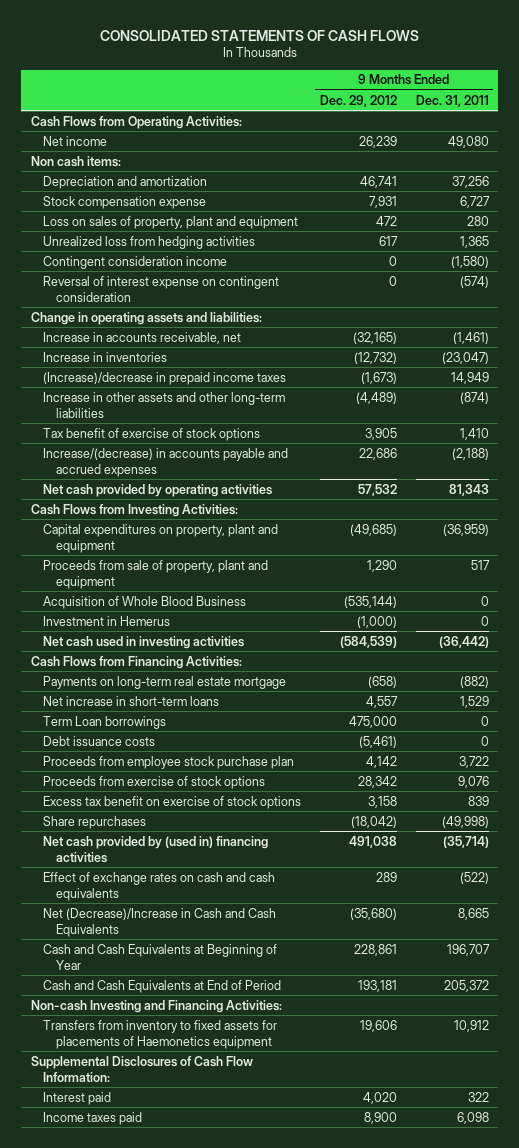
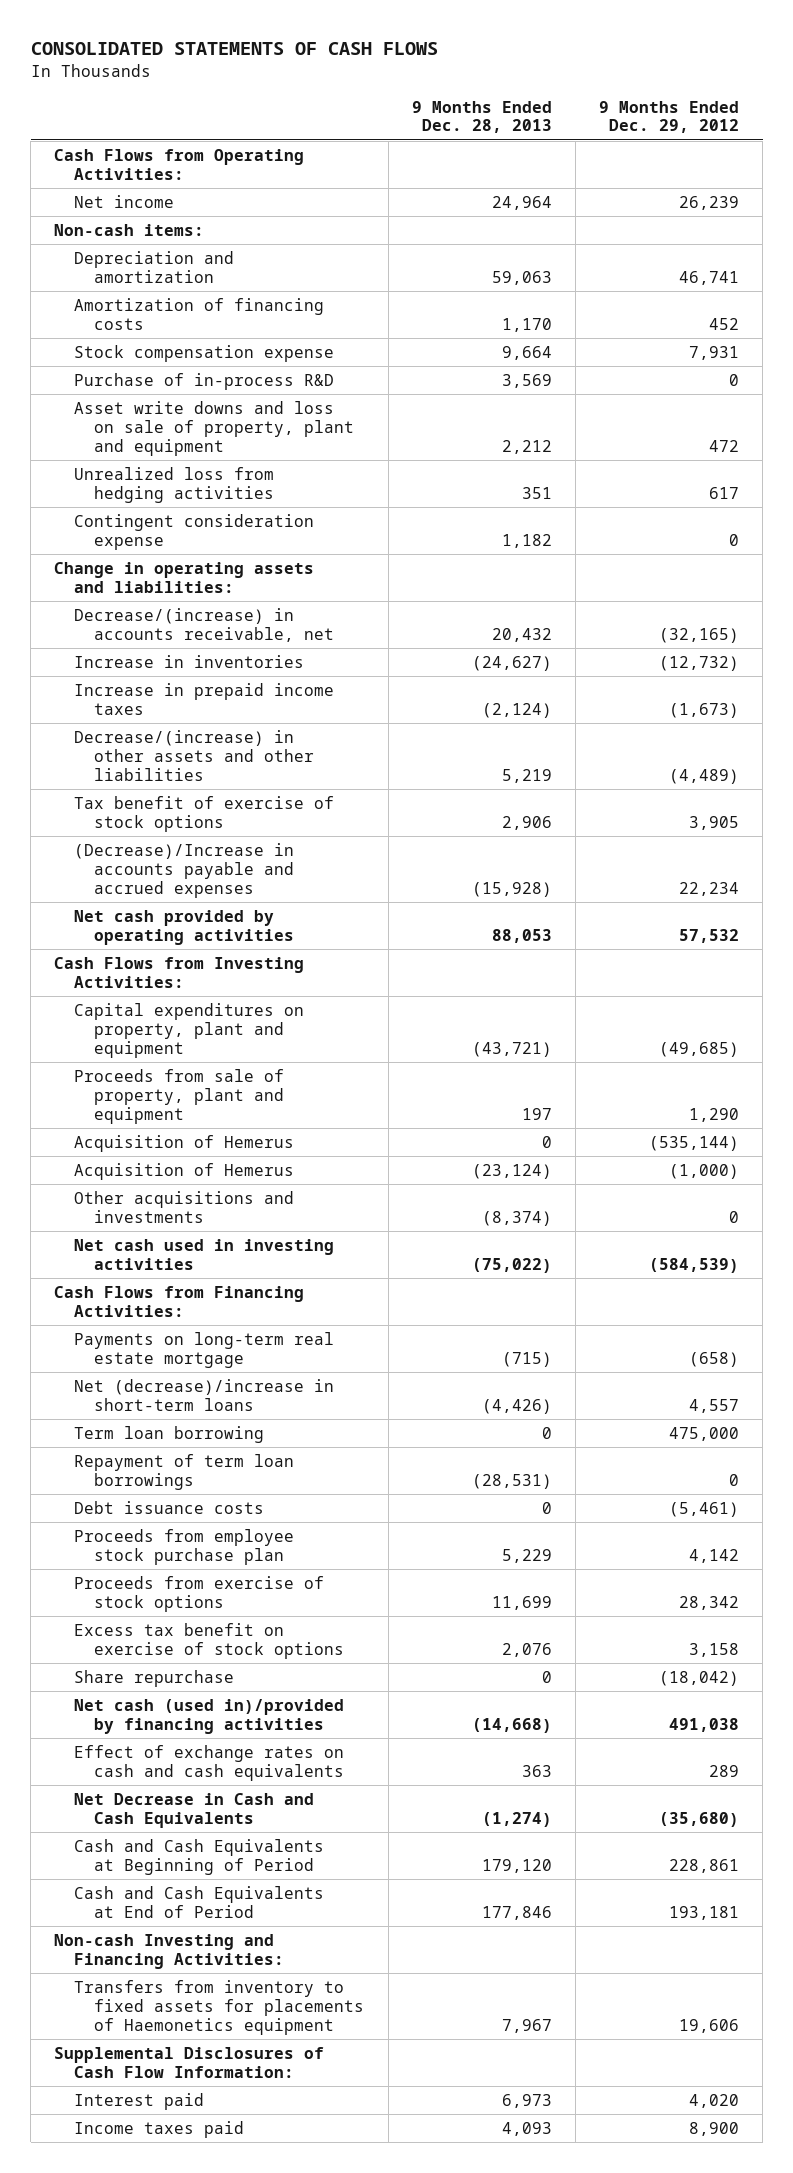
[415,94,489,107] Dec. 31, 2011 -> none
none -> [411,100,552,134] 9 Months Ended Dec. 28, 2013
[30,155,121,167] Non cash items: -> [54,223,205,236] Non-cash items:
none -> [74,297,325,330] Amortization of financing costs
none -> [74,372,335,390] Purchase of in-process R&D
[43,215,299,229] Loss on sales of property, plant and equipment -> [74,400,355,456] Asset write downs and loss on sale of property, plant and equipment
[43,255,228,269] Contingent consideration income -> none
[43,275,280,302] Reversal of interest expense on contingent consideration -> [74,513,315,550] Contingent consideration expense
[43,331,242,344] Increase in accounts receivable, net -> [74,607,335,642] Decrease/(increase) in accounts receivable, net
[43,371,287,385] (Increase)/decrease in prepaid income taxes -> [74,682,335,715] Increase in prepaid income taxes
[43,391,286,418] Increase in other assets and other long-term liabilities -> [74,729,315,781] Decrease/(increase) in other assets and other liabilities
[43,447,289,477] Increase/(decrease) in accounts payable and accrued expenses -> [74,842,295,898] (Decrease)/Increase in accounts payable and accrued expenses
[358,447,397,460] 22,686 -> [679,881,740,896] 22,234
[43,595,247,609] Acquisition of Whole Blood Business -> [74,1134,295,1152] Acquisition of Hemerus
[43,615,171,626] Investment in Hemerus -> [74,1162,295,1180] Acquisition of Hemerus
none -> [74,1190,295,1223] Other acquisitions and investments
[43,695,220,706] Net increase in short-term loans -> [74,1378,335,1411] Net (decrease)/increase in short-term loans
[43,715,167,729] Term Loan borrowings -> [74,1425,265,1443] Term loan borrowing
none -> [74,1453,295,1490] Repayment of term loan borrowings
[43,815,147,829] Share repurchases -> [74,1669,235,1687] Share repurchase
[43,835,269,863] Net cash provided by (used in) financing activities -> [74,1698,345,1734] Net cash (used in)/provided by financing activities
[43,907,277,937] Net (Decrease)/Increase in Cash and Cash Equivalents -> [74,1792,315,1828] Net Decrease in Cash and Cash Equivalents
[43,943,278,970] Cash and Cash Equivalents at Beginning of Year -> [74,1838,325,1875] Cash and Cash Equivalents at Beginning of Period

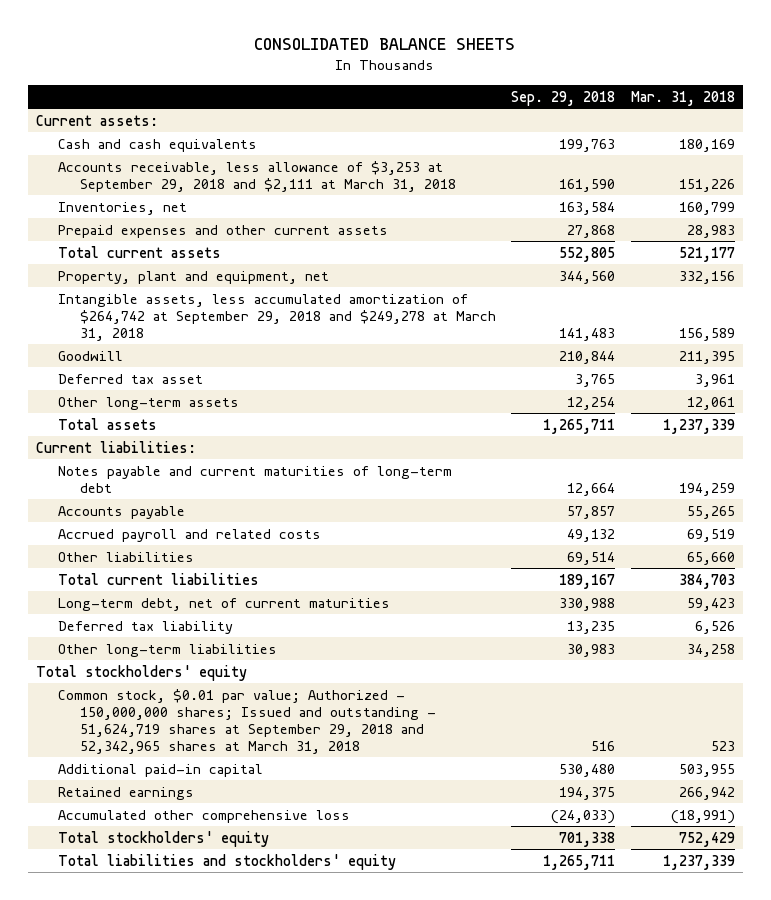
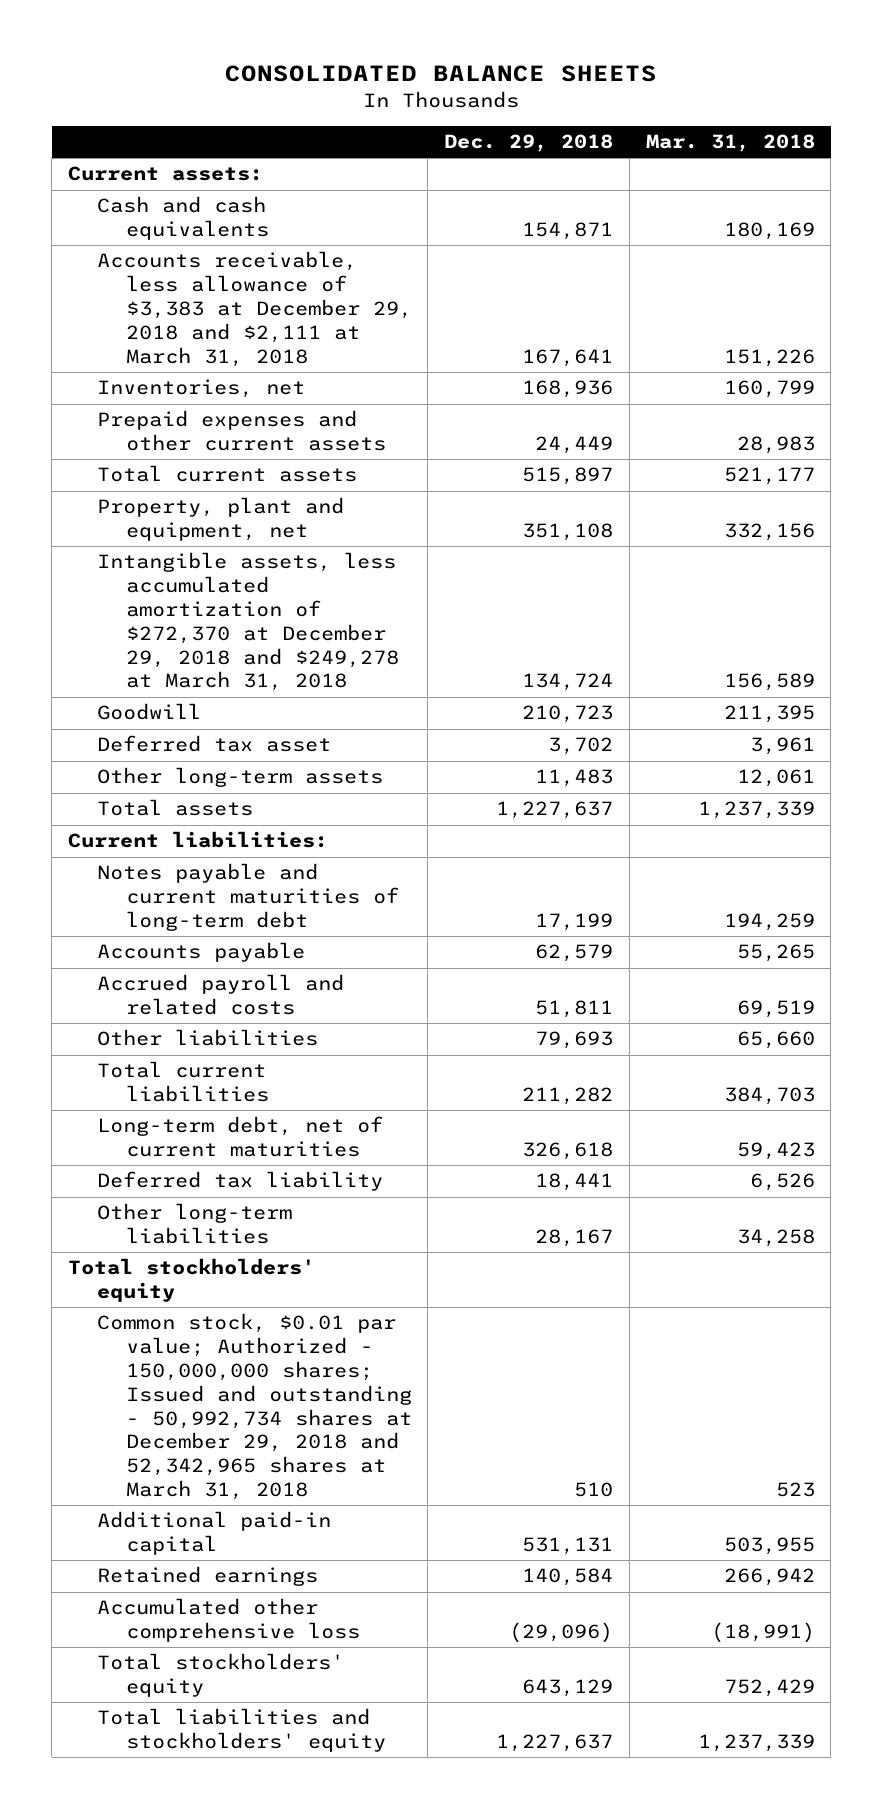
[511,90,616,106] Sep. 29, 2018 -> none
none -> [444,134,614,153] Dec. 29, 2018
[57,160,456,192] Accounts receivable, less allowance of $3,253 at September 29, 2018 and $2,111 at March 31, 2018 -> [96,251,412,367] Accounts receivable, less allowance of $3,383 at December 29, 2018 and $2,111 at March 31, 2018
[57,293,496,341] Intangible assets, less accumulated amortization of $264,742 at September 29, 2018 and $249,278 at March 31, 2018 -> [96,552,399,692] Intangible assets, less accumulated amortization of $272,370 at December 29, 2018 and $249,278 at March 31, 2018
[57,688,436,754] Common stock, $0.01 par value; Authorized - 150,000,000 shares; Issued and outstanding - 51,624,719 shares at September 29, 2018 and 52,342,965 shares at March 31, 2018 -> [96,1313,412,1500] Common stock, $0.01 par value; Authorized - 150,000,000 shares; Issued and outstanding - 50,992,734 shares at December 29, 2018 and 52,342,965 shares at March 31, 2018

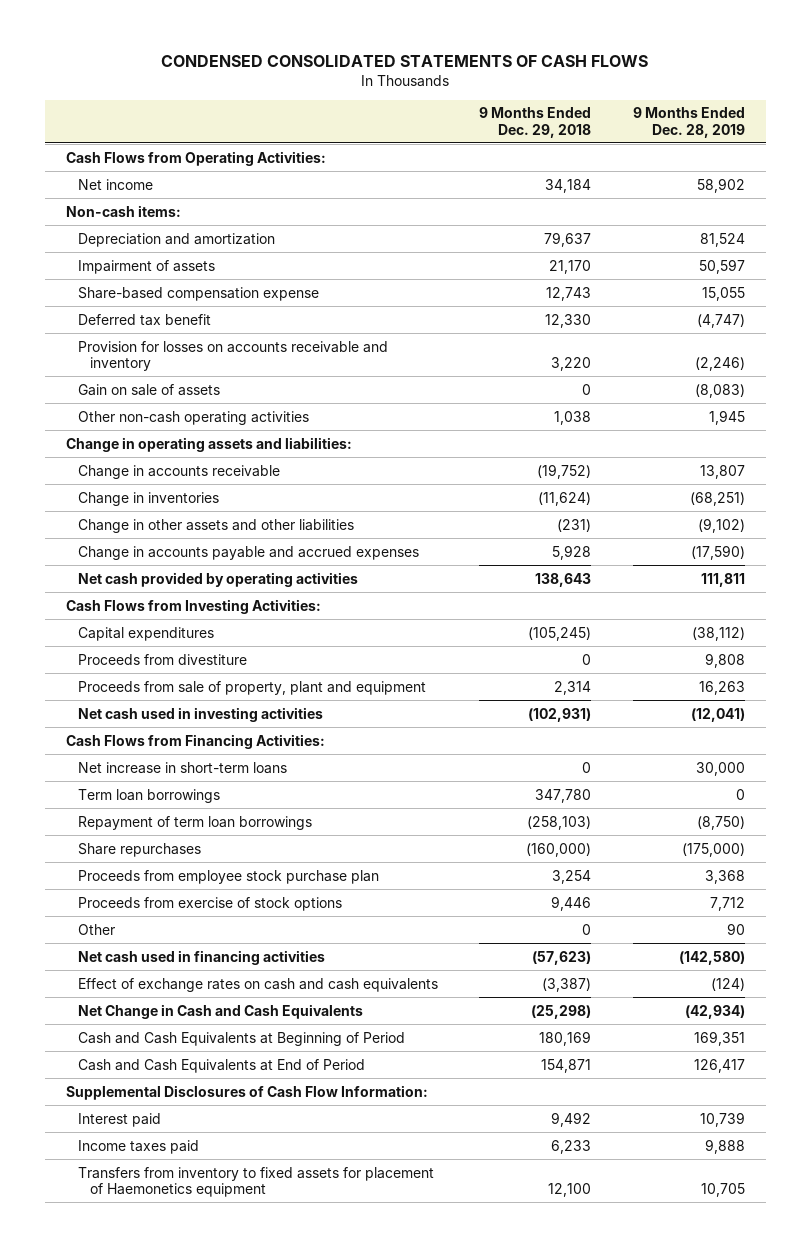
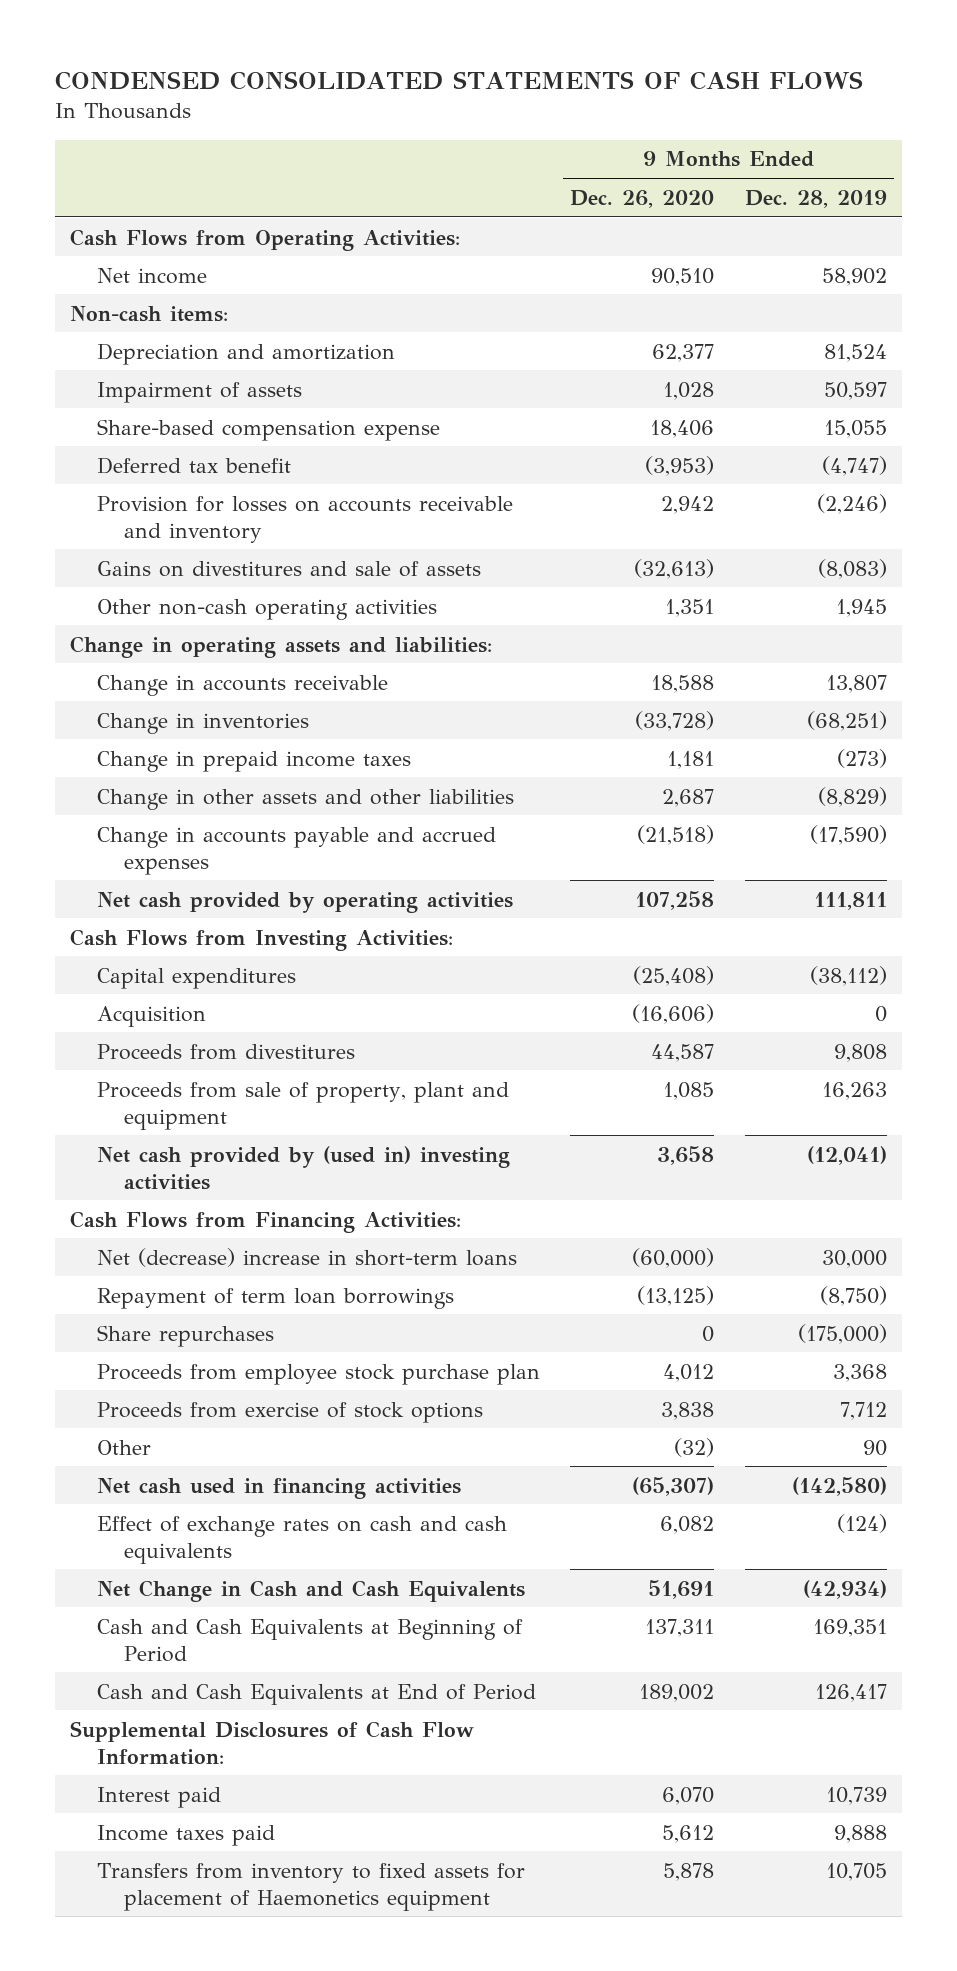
[479,107,592,138] 9 Months Ended Dec. 29, 2018 -> none
none -> [570,189,715,208] Dec. 26, 2020
[77,383,220,396] Gain on sale of assets -> [96,560,481,577] Gains on divestitures and sale of assets
none -> [96,750,411,772] Change in prepaid income taxes
[697,517,745,533] (9,102) -> [817,786,887,807] (8,829)
none -> [96,1005,206,1027] Acquisition
[77,653,247,665] Proceeds from divestiture -> [96,1043,355,1060] Proceeds from divestitures
[77,706,323,722] Net cash used in investing activities -> [96,1145,510,1190] Net cash provided by (used in) investing activities
[77,788,220,803] Term loan borrowings -> none
[77,761,287,774] Net increase in short-term loans -> [96,1247,517,1267] Net (decrease) increase in short-term loans

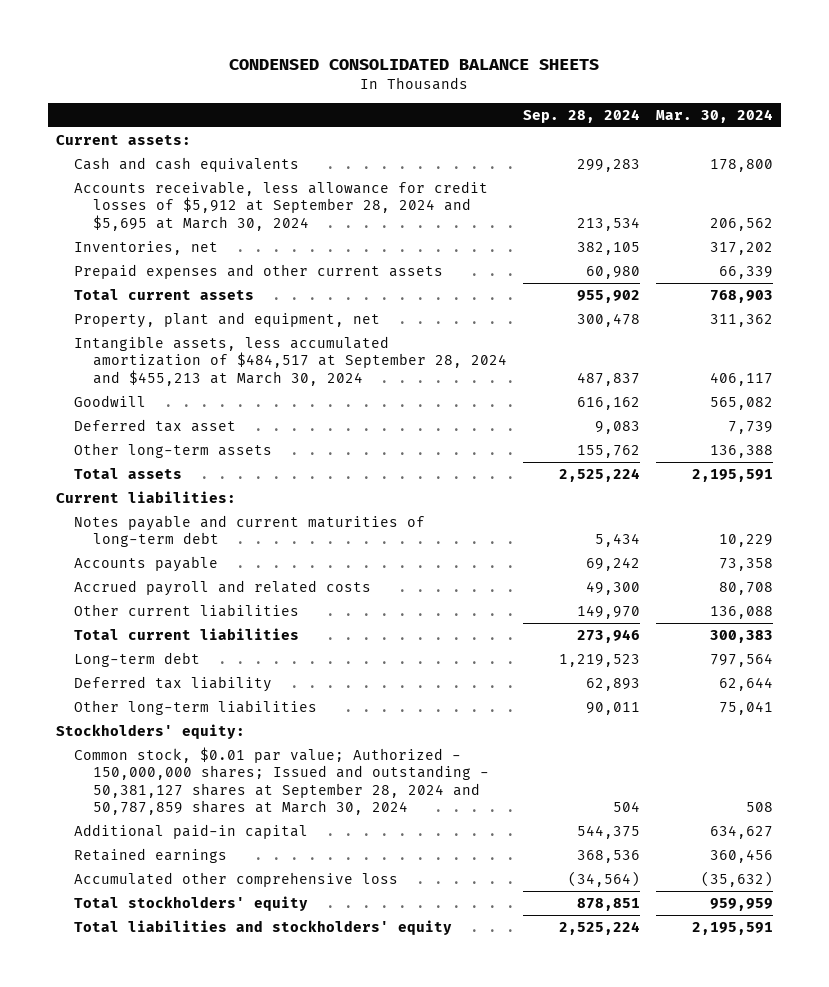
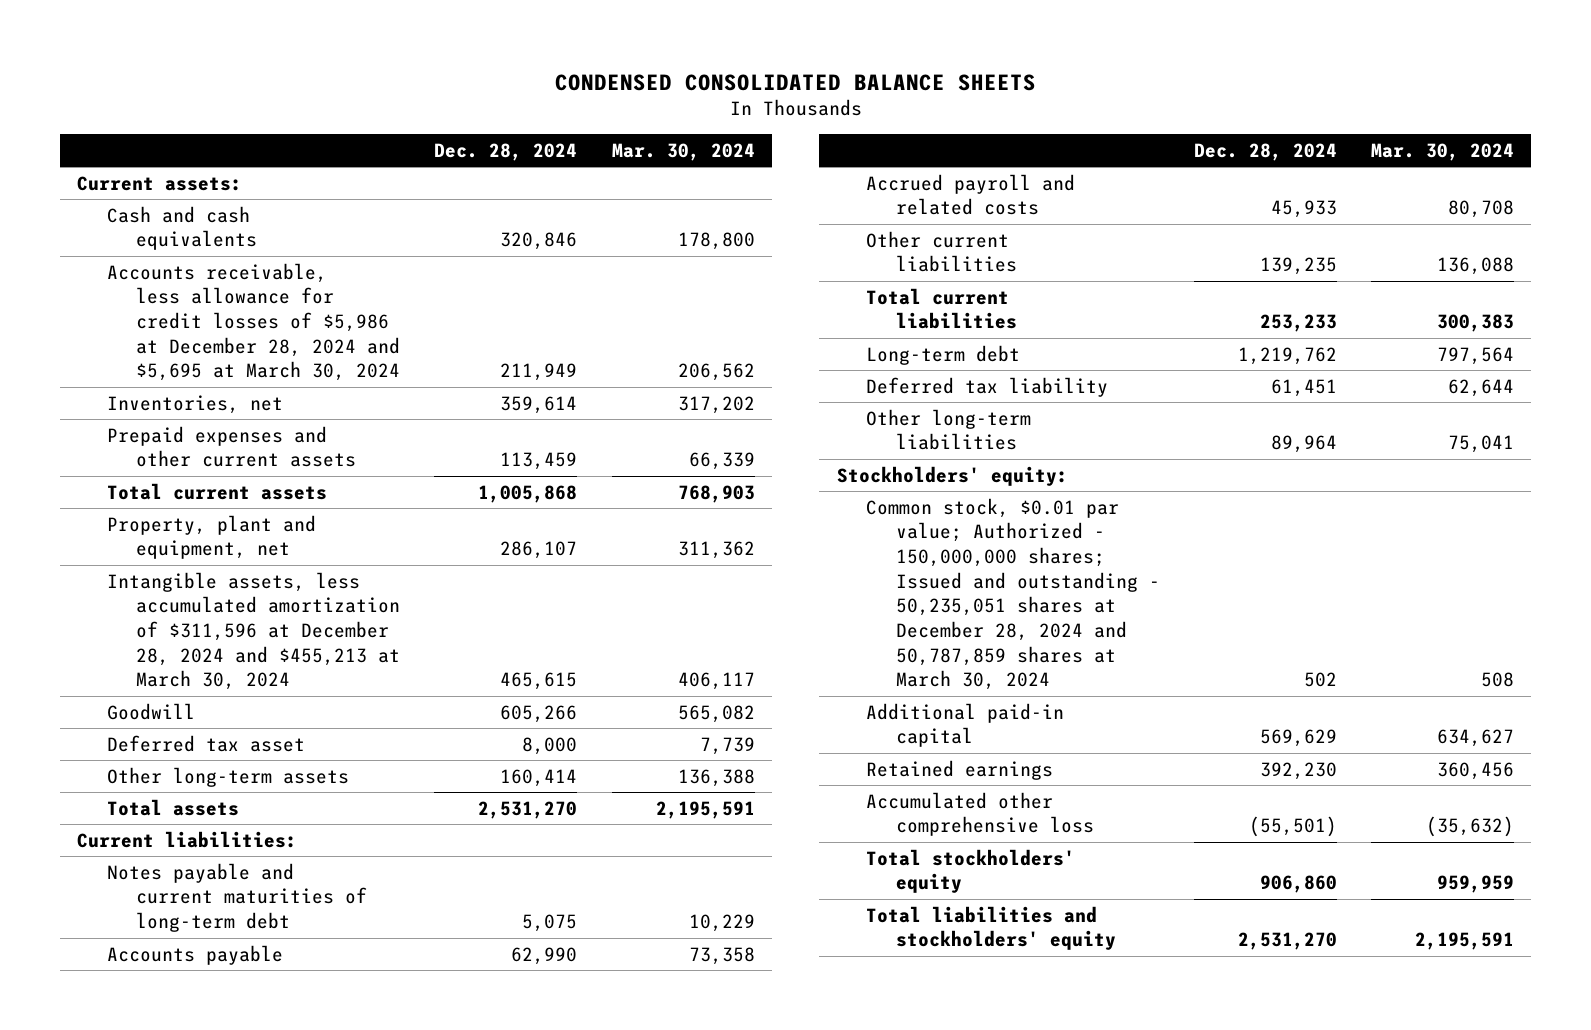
[522,108,640,123] Sep. 28, 2024 -> none
none -> [434,142,578,161] Dec. 28, 2024
[74,180,489,231] Accounts receivable, less allowance for credit losses of $5,912 at September 28, 2024 and $5,695 at March 30, 2024 -> [106,262,401,382] Accounts receivable, less allowance for credit losses of $5,986 at December 28, 2024 and $5,695 at March 30, 2024
[74,335,507,386] Intangible assets, less accumulated amortization of $484,517 at September 28, 2024 and $455,213 at March 30, 2024 -> [106,571,401,691] Intangible assets, less accumulated amortization of $311,596 at December 28, 2024 and $455,213 at March 30, 2024
[74,746,489,815] Common stock, $0.01 par value; Authorized - 150,000,000 shares; Issued and outstanding - 50,381,127 shares at September 28, 2024 and 50,787,859 shares at March 30, 2024 -> [866,497,1160,691] Common stock, $0.01 par value; Authorized - 150,000,000 shares; Issued and outstanding - 50,235,051 shares at December 28, 2024 and 50,787,859 shares at March 30, 2024

